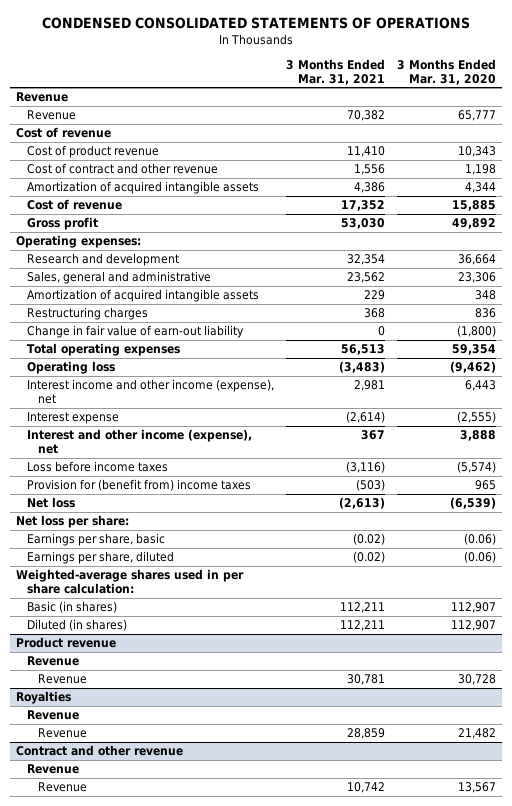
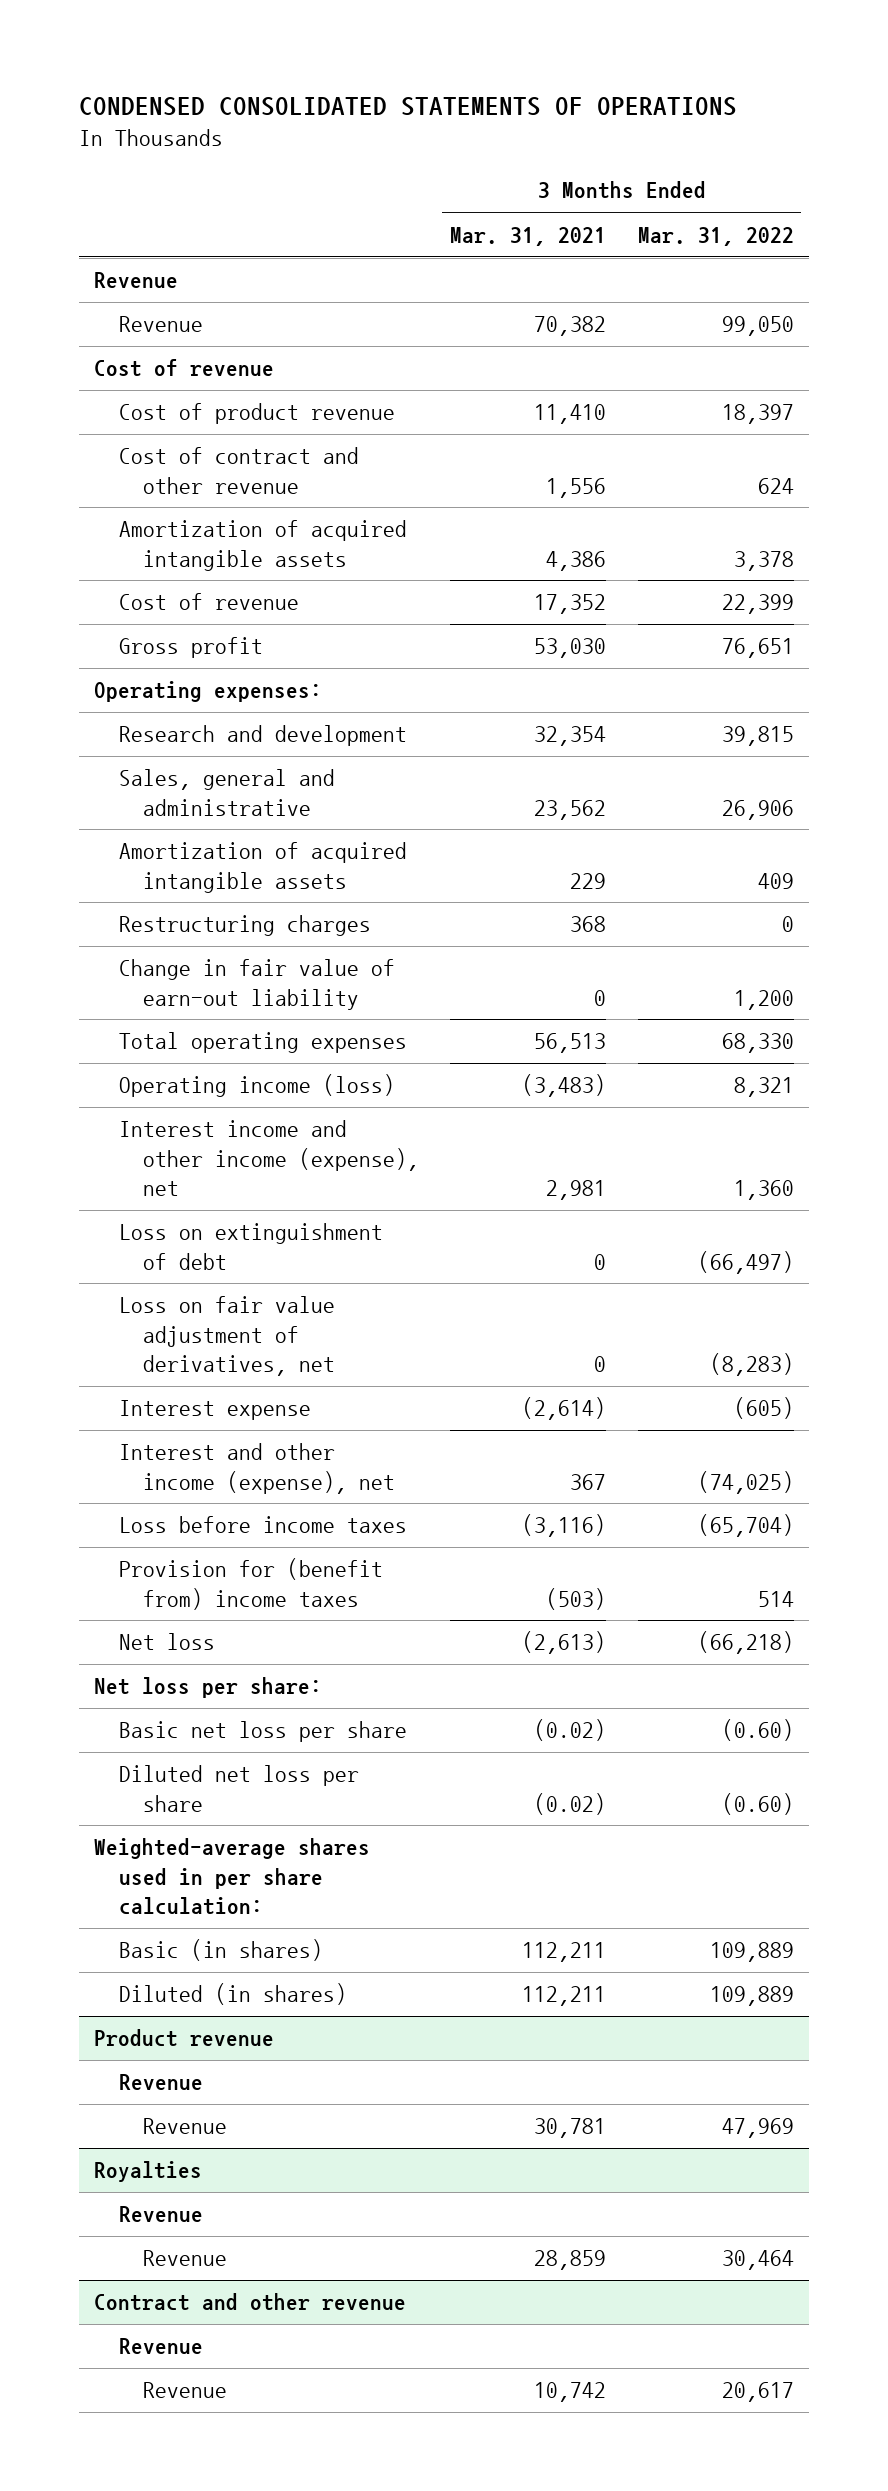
[396,58,496,85] 3 Months Ended Mar. 31, 2020 -> none
none -> [637,226,794,246] Mar. 31, 2022
[26,361,115,375] Operating loss -> [118,1074,395,1098] Operating income (loss)
none -> [118,1223,383,1270] Loss on extinguishment of debt
none -> [118,1296,335,1376] Loss on fair value adjustment of derivatives, net
[26,533,165,547] Earnings per share, basic -> [118,1721,407,1743] Basic net loss per share
[26,551,174,565] Earnings per share, diluted -> [118,1765,359,1812] Diluted net loss per share

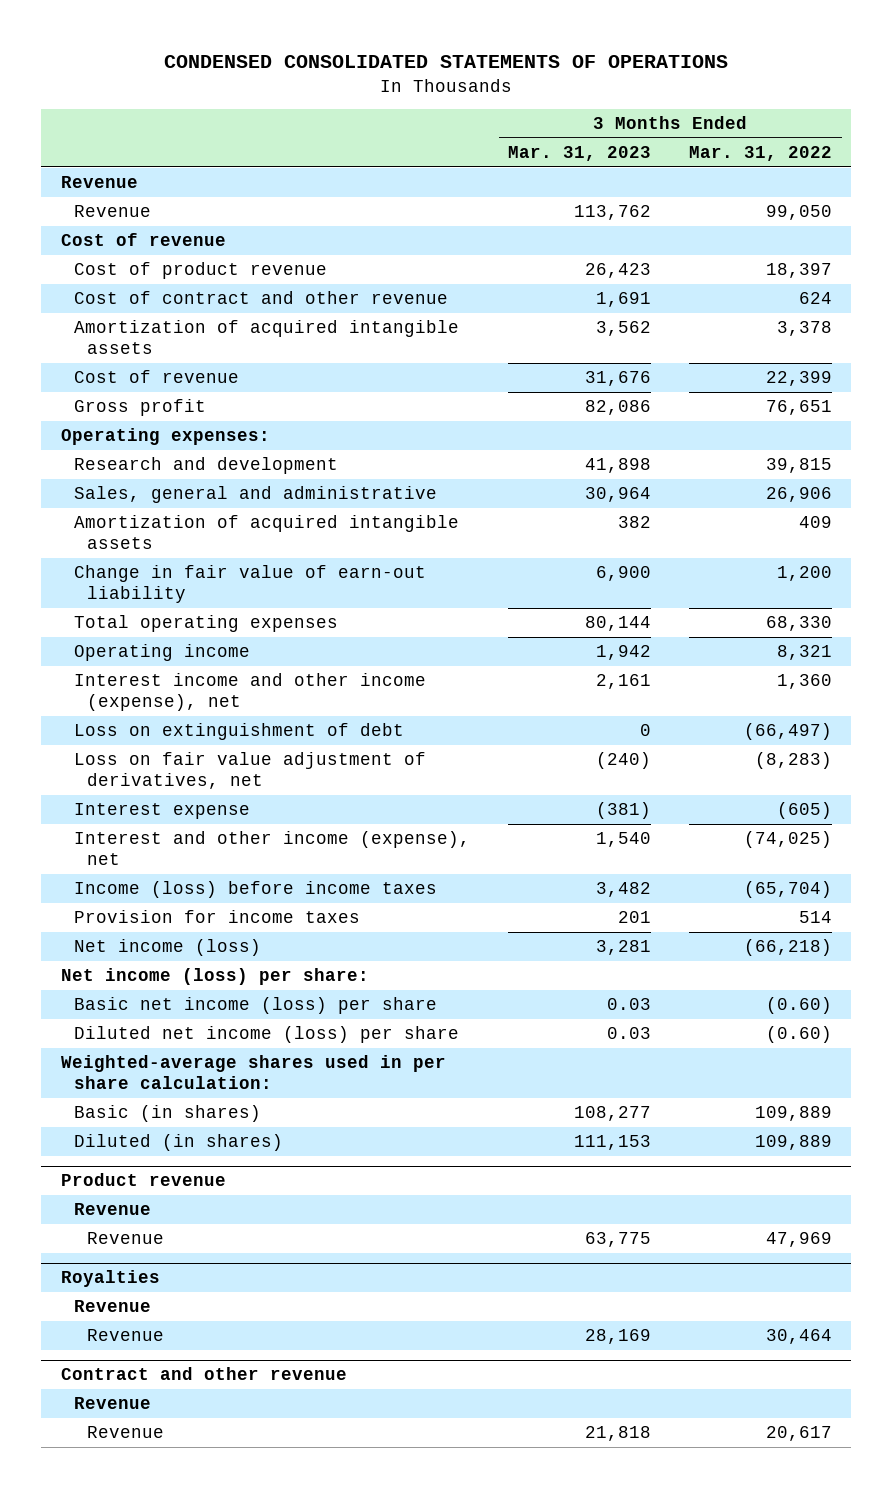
[450,226,607,246] Mar. 31, 2021 -> none
none -> [508,146,652,162] Mar. 31, 2023
[118,915,371,937] Restructuring charges -> none
[118,1074,395,1098] Operating income (loss) -> [73,644,250,662] Operating income
[118,1516,407,1534] Loss before income taxes -> [73,881,437,899] Income (loss) before income taxes
[118,1558,383,1610] Provision for (benefit from) income taxes -> [73,910,360,924] Provision for income taxes
[118,1633,215,1651] Net loss -> [73,939,261,957] Net income (loss)
[94,1677,323,1699] Net loss per share: -> [60,968,369,986] Net income (loss) per share:
[118,1721,407,1743] Basic net loss per share -> [73,997,437,1015] Basic net income (loss) per share
[118,1765,359,1812] Diluted net loss per share -> [73,1026,459,1044] Diluted net income (loss) per share

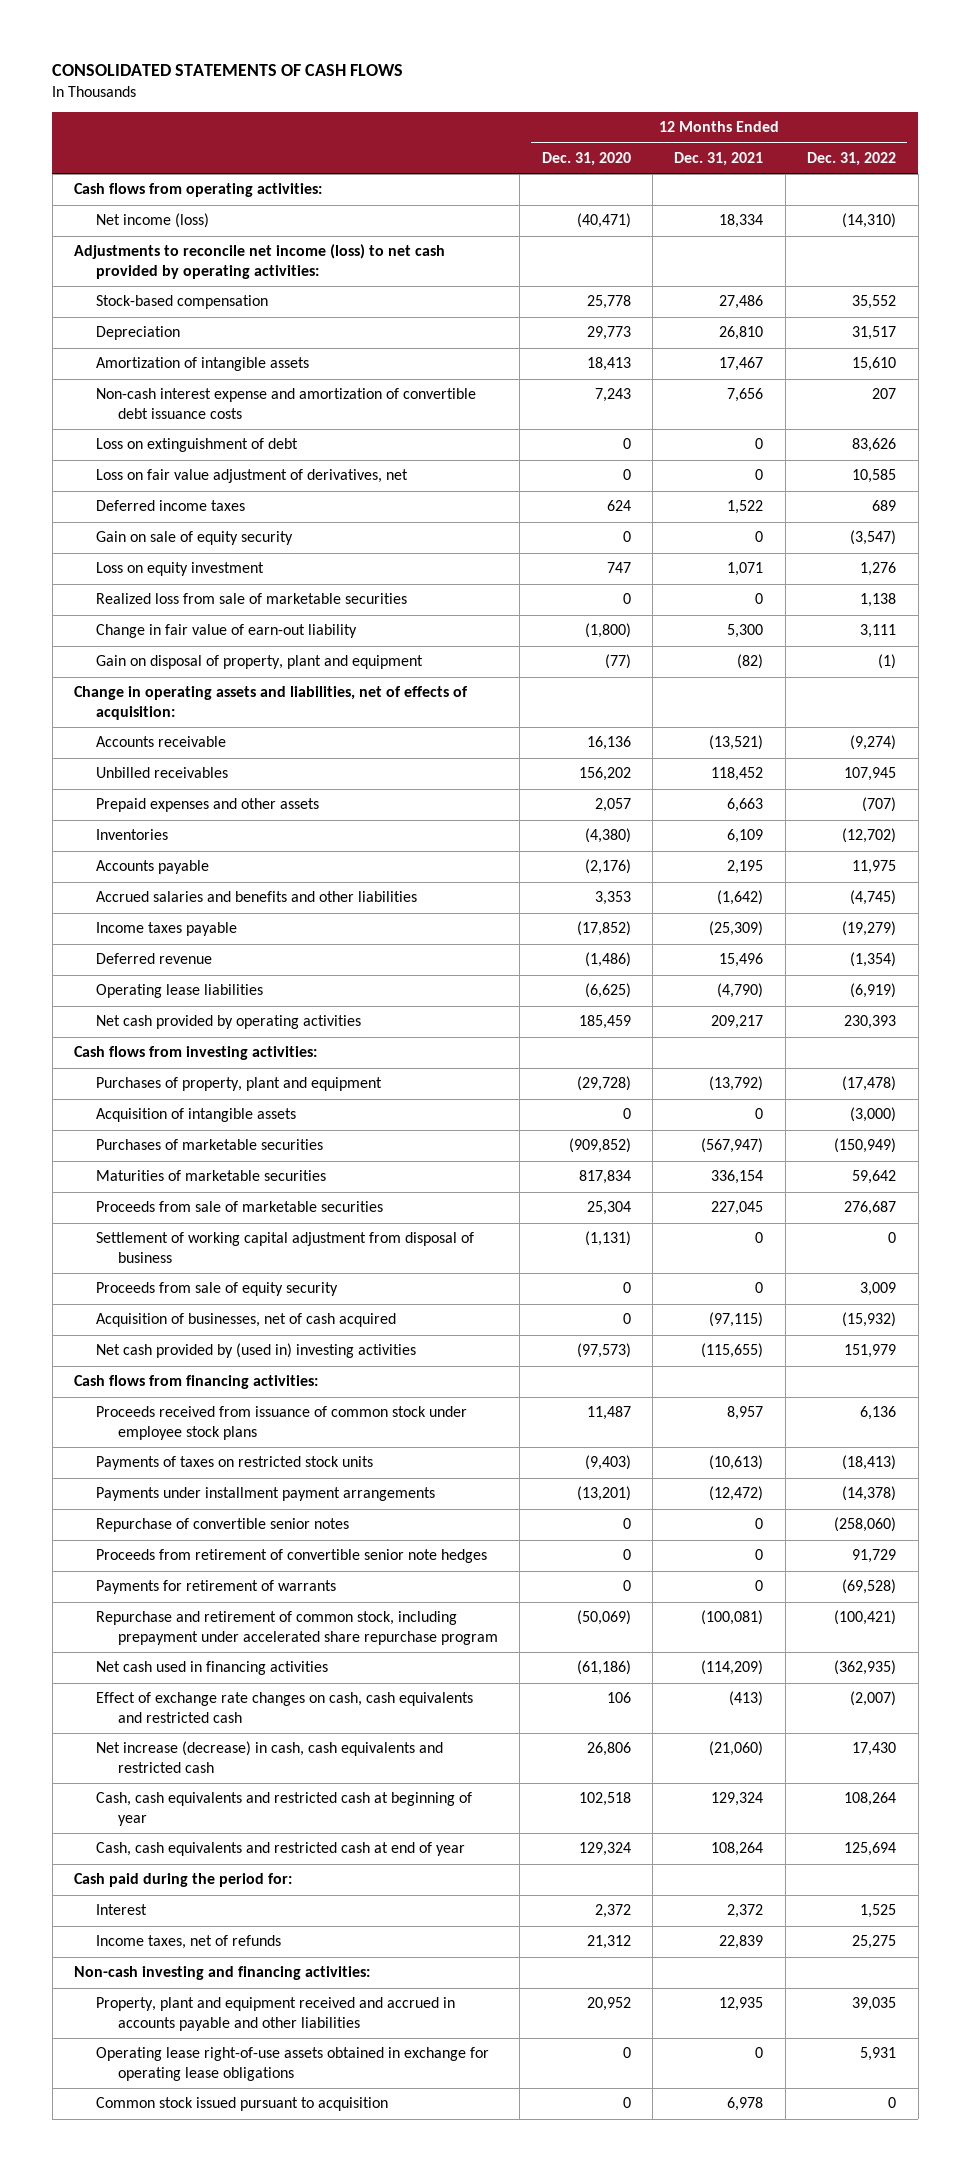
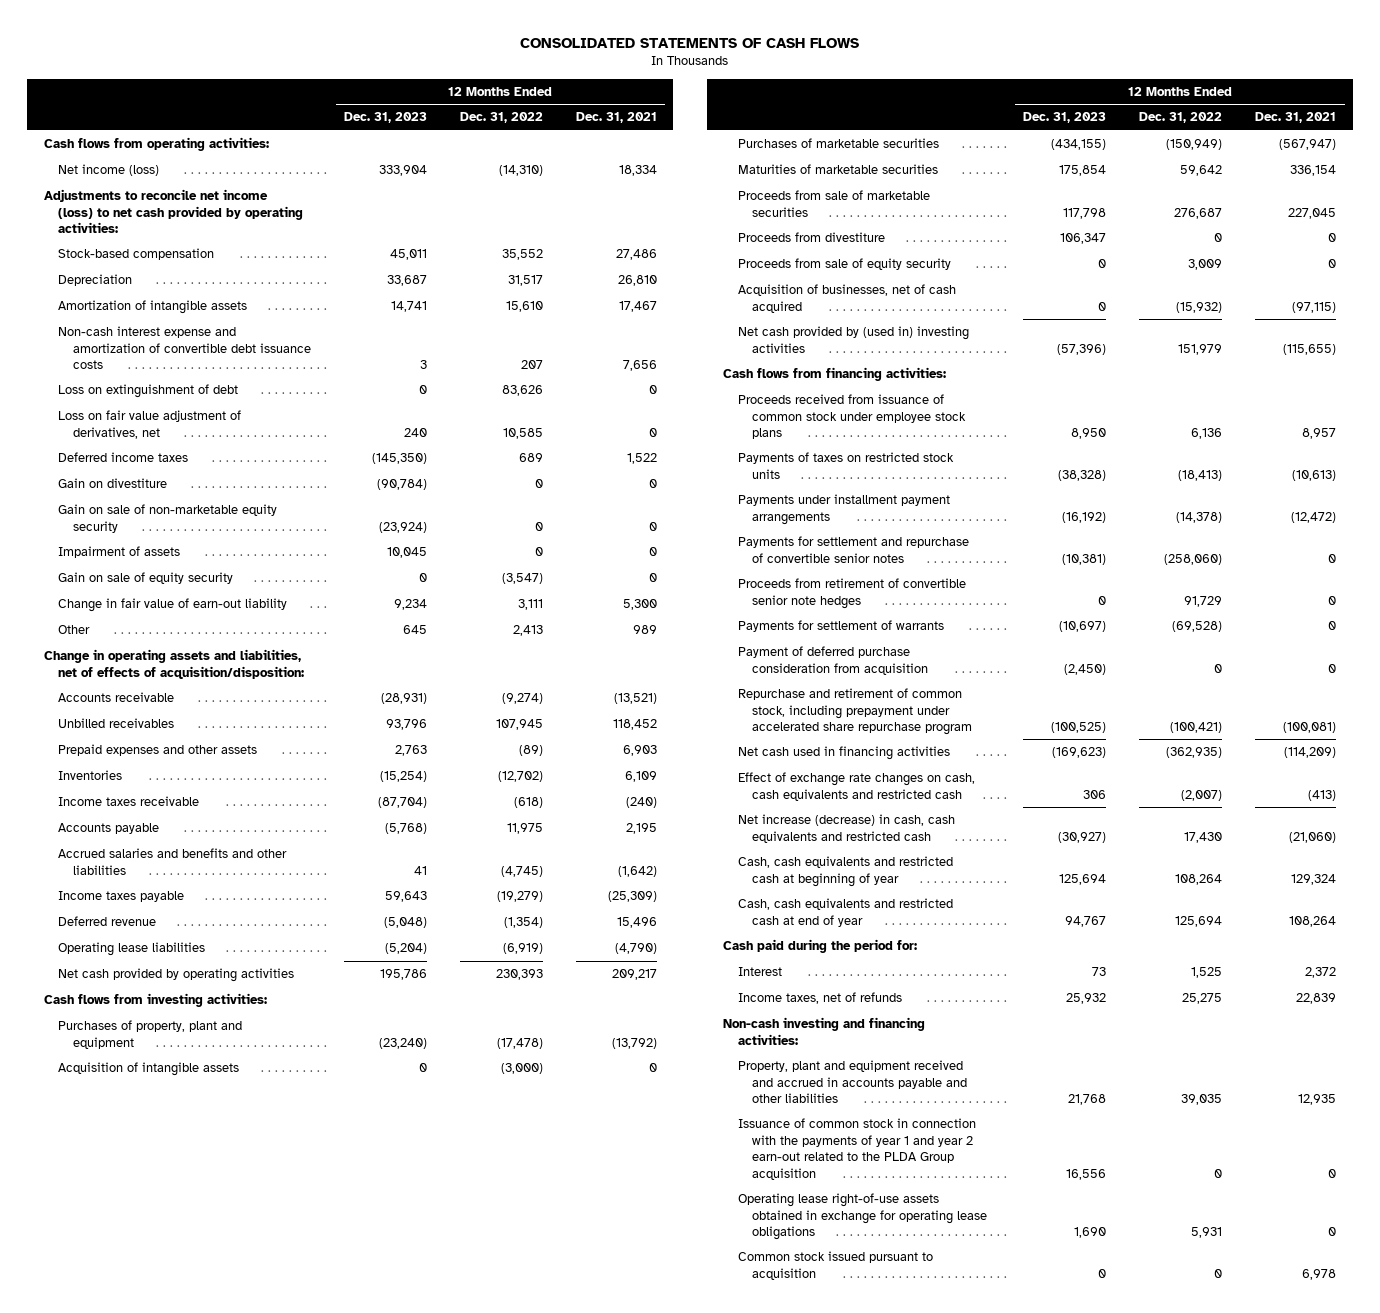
[541,151,631,166] Dec. 31, 2020 -> none
none -> [343,112,427,124] Dec. 31, 2023
none -> [58,478,168,489] Gain on divestiture
none -> [58,504,278,533] Gain on sale of non-marketable equity security
none -> [58,546,181,559] Impairment of assets
[95,562,264,577] Loss on equity investment -> none
[95,593,407,605] Realized loss from sale of marketable securities -> none
[95,655,423,670] Gain on disposal of property, plant and equipment -> none
none -> [58,625,91,635] Other
[74,686,469,720] Change in operating assets and liabilities, net of effects of acquisition: -> [43,649,305,679] Change in operating assets and liabilities, net of effects of acquisition/disposition:
[727,798,764,813] 6,663 -> [622,745,657,757] 6,903
[862,797,897,813] (707) -> [518,745,543,757] (89)
none -> [58,796,200,807] Income taxes receivable
[95,1232,474,1263] Settlement of working capital adjustment from disposal of business -> none
none -> [737,232,885,243] Proceeds from divestiture
[95,1518,349,1533] Repurchase of convertible senior notes -> [737,536,969,563] Payments for settlement and repurchase of convertible senior notes
[95,1580,336,1595] Payments for retirement of warrants -> [737,620,944,633] Payments for settlement of warrants
none -> [737,646,929,675] Payment of deferred purchase consideration from acquisition
none -> [737,1118,976,1180] Issuance of common stock in connection with the payments of year 1 and year 2 earn-out related to the PLDA Group acquisition

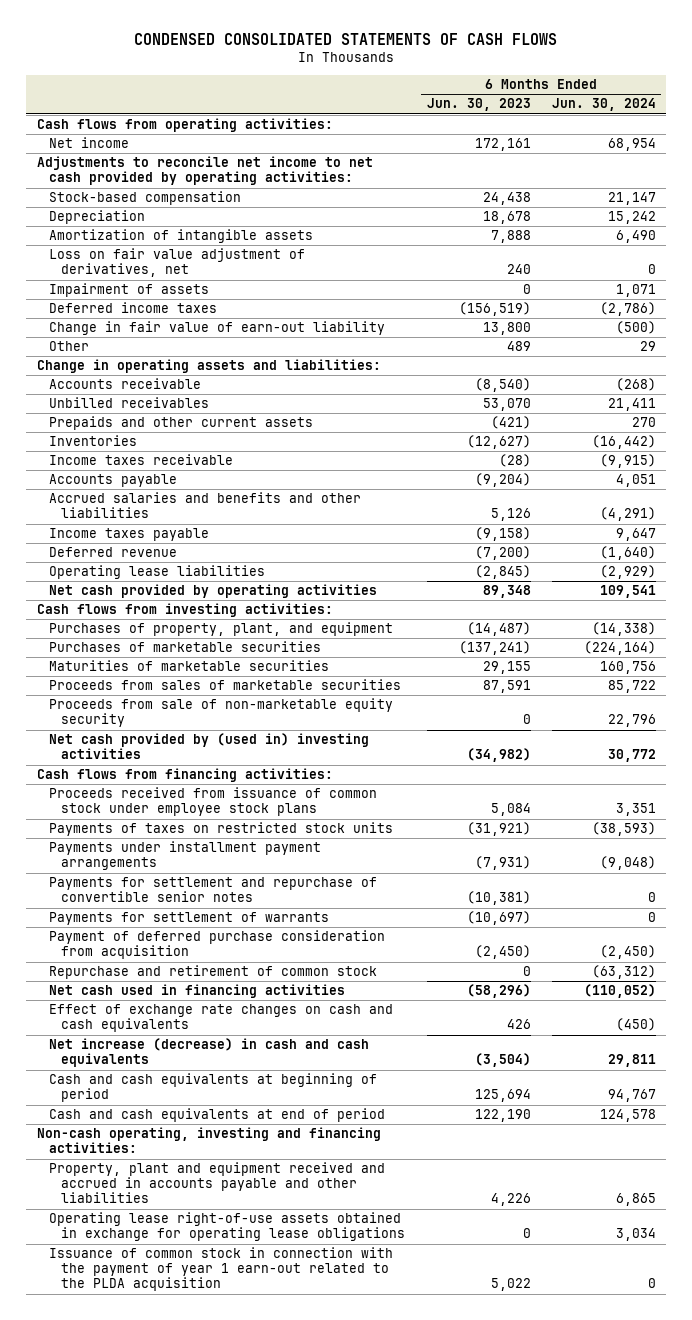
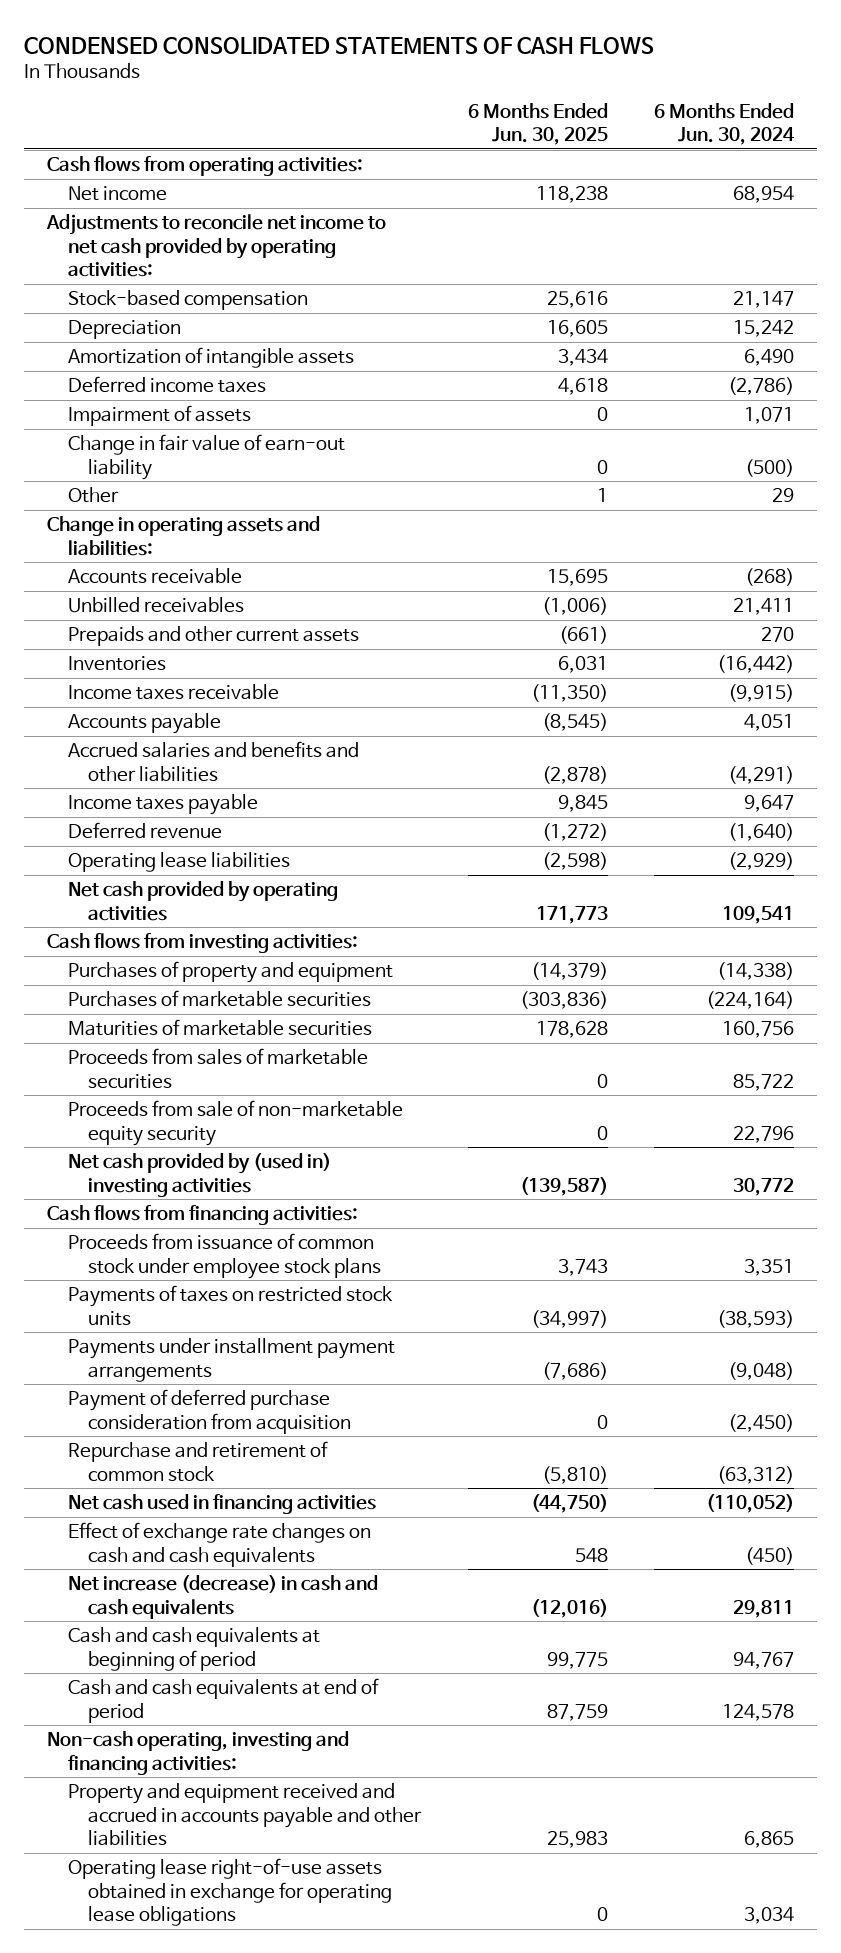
[426,98,531,112] Jun. 30, 2023 -> none
none -> [467,102,608,146] 6 Months Ended Jun. 30, 2025
[48,248,305,278] Loss on fair value adjustment of derivatives, net -> none
[48,283,209,298] Impairment of assets -> [67,405,251,427] Impairment of assets
[48,622,393,637] Purchases of property, plant, and equipment -> [67,961,393,984] Purchases of property and equipment
[48,787,377,817] Proceeds received from issuance of common stock under employee stock plans -> [67,1233,382,1279] Proceeds from issuance of common stock under employee stock plans
[48,877,377,903] Payments for settlement and repurchase of convertible senior notes -> none
[48,912,329,926] Payments for settlement of warrants -> none
[48,1162,385,1204] Property, plant and equipment received and accrued in accounts payable and other liabilities -> [67,1783,423,1847] Property and equipment received and accrued in accounts payable and other liabilities
[48,1247,393,1292] Issuance of common stock in connection with the payment of year 1 earn-out related to the PLDA acquisition -> none

